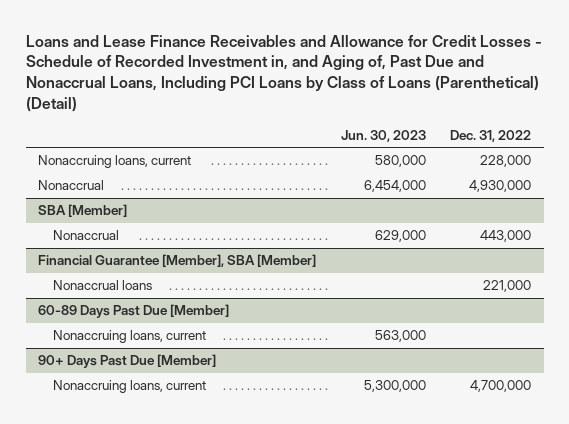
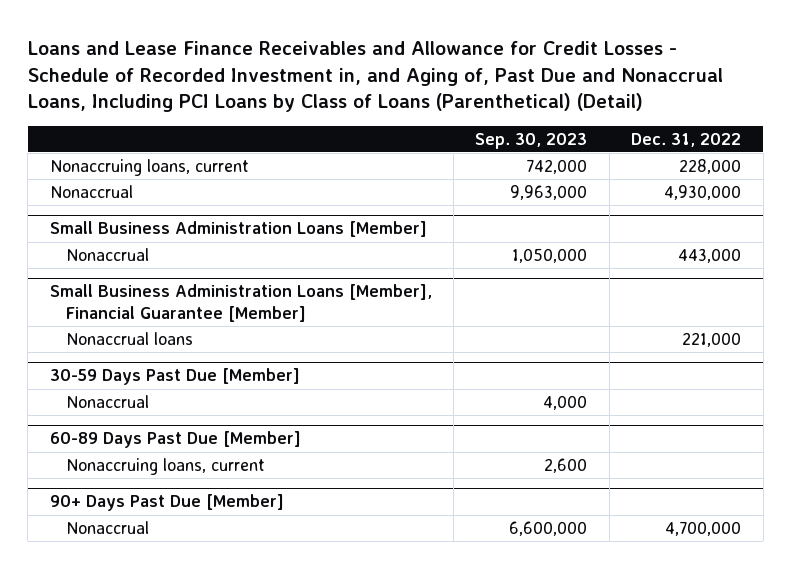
[340,129,426,142] Jun. 30, 2023 -> none
none -> [475,132,588,149] Sep. 30, 2023
[38,204,128,218] SBA [Member] -> [49,221,427,238] Small Business Administration Loans [Member]
[38,254,317,268] Financial Guarantee [Member], SBA [Member] -> none
none -> [49,284,432,322] Small Business Administration Loans [Member], Financial Guarantee [Member]
none -> [49,368,300,386] 30-59 Days Past Due [Member]
none -> [66,394,150,408] Nonaccrual
[53,380,207,394] Nonaccruing loans, current -> none
none -> [66,520,150,534] Nonaccrual

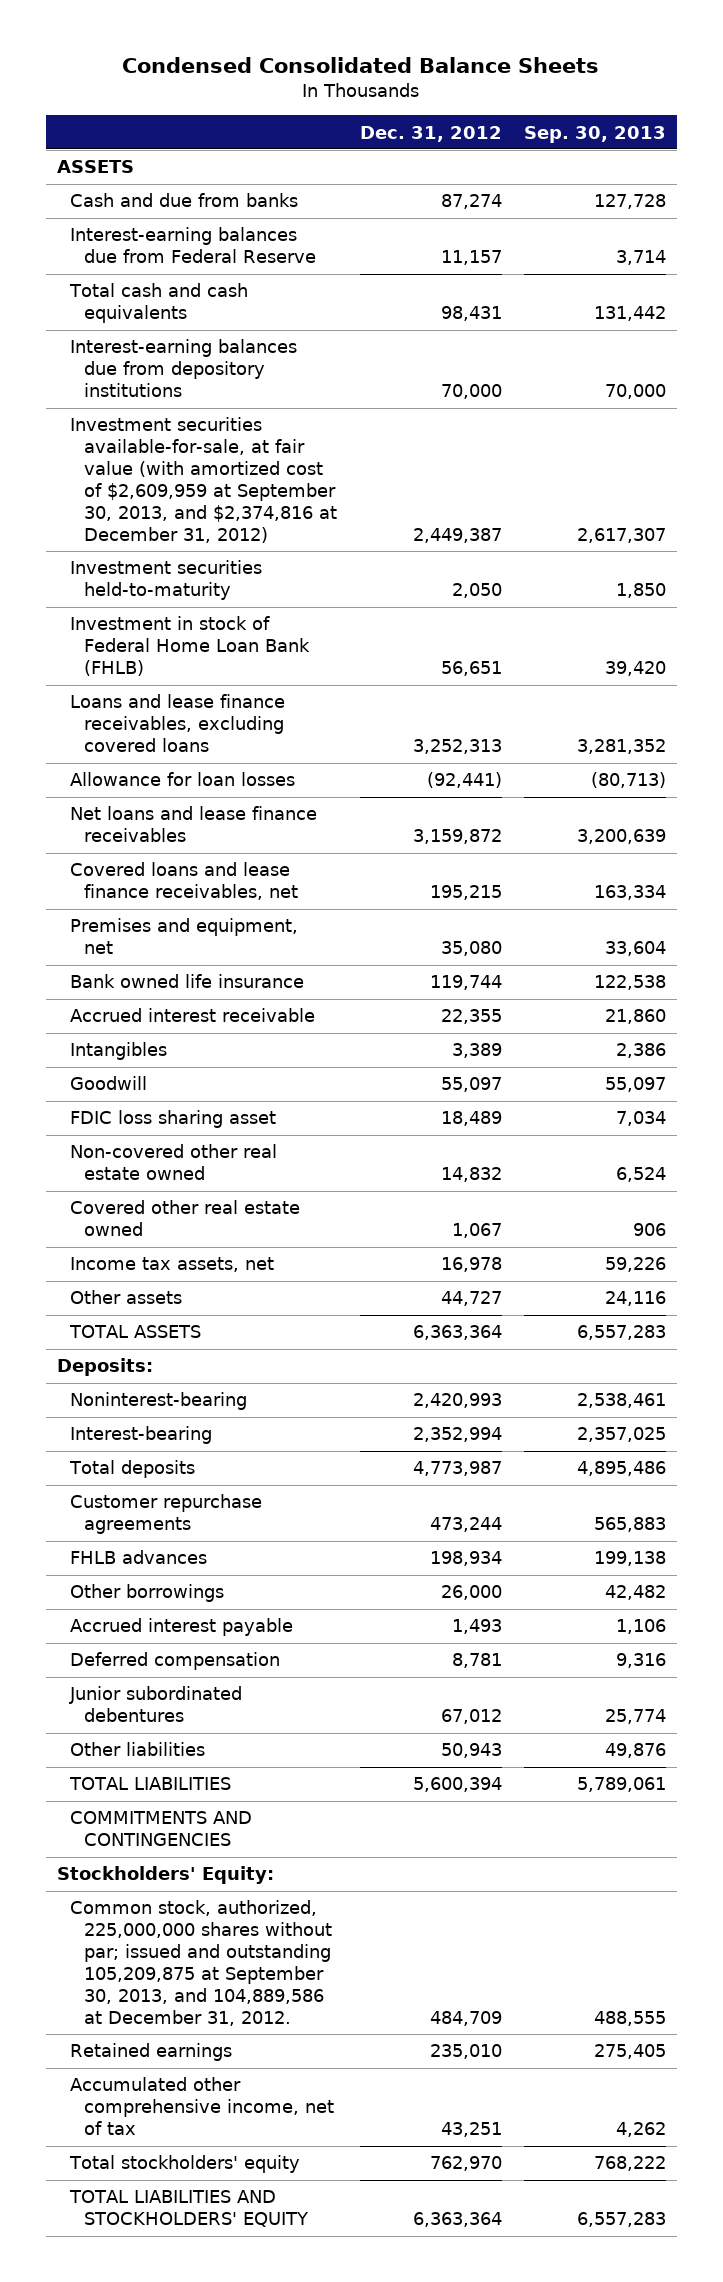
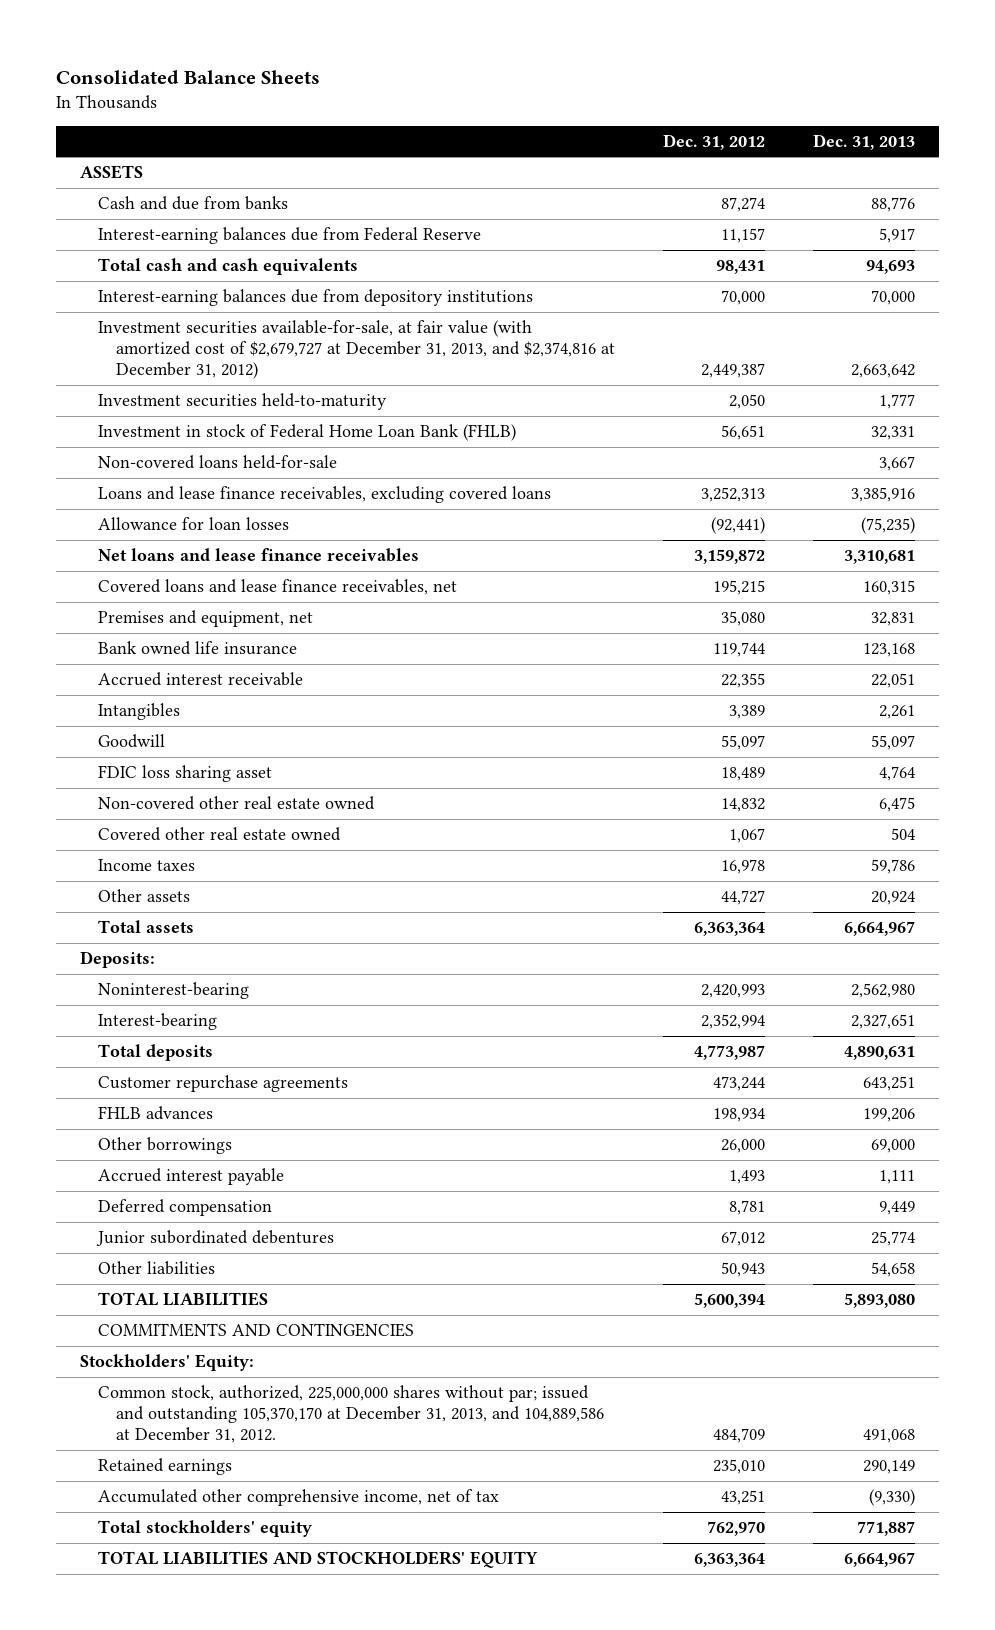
[122,57,600,74] Condensed Consolidated Balance Sheets -> [56,70,321,85] Consolidated Balance Sheets
[523,125,666,143] Sep. 30, 2013 -> none
none -> [813,133,916,150] Dec. 31, 2013
[70,417,338,544] Investment securities available-for-sale, at fair value (with amortized cost of $2,609,959 at September 30, 2013, and $2,374,816 at December 31, 2012) -> [98,320,615,380] Investment securities available-for-sale, at fair value (with amortized cost of $2,679,727 at December 31, 2013, and $2,374,816 at December 31, 2012)
none -> [98,455,338,470] Non-covered loans held-for-sale
[70,1257,275,1273] Income tax assets, net -> [98,859,196,872] Income taxes
[69,1325,202,1339] TOTAL ASSETS -> [98,920,195,934] Total assets
[70,1900,333,2027] Common stock, authorized, 225,000,000 shares without par; issued and outstanding 105,209,875 at September 30, 2013, and 104,889,586 at December 31, 2012. -> [98,1385,604,1444] Common stock, authorized, 225,000,000 shares without par; issued and outstanding 105,370,170 at December 31, 2013, and 104,889,586 at December 31, 2012.

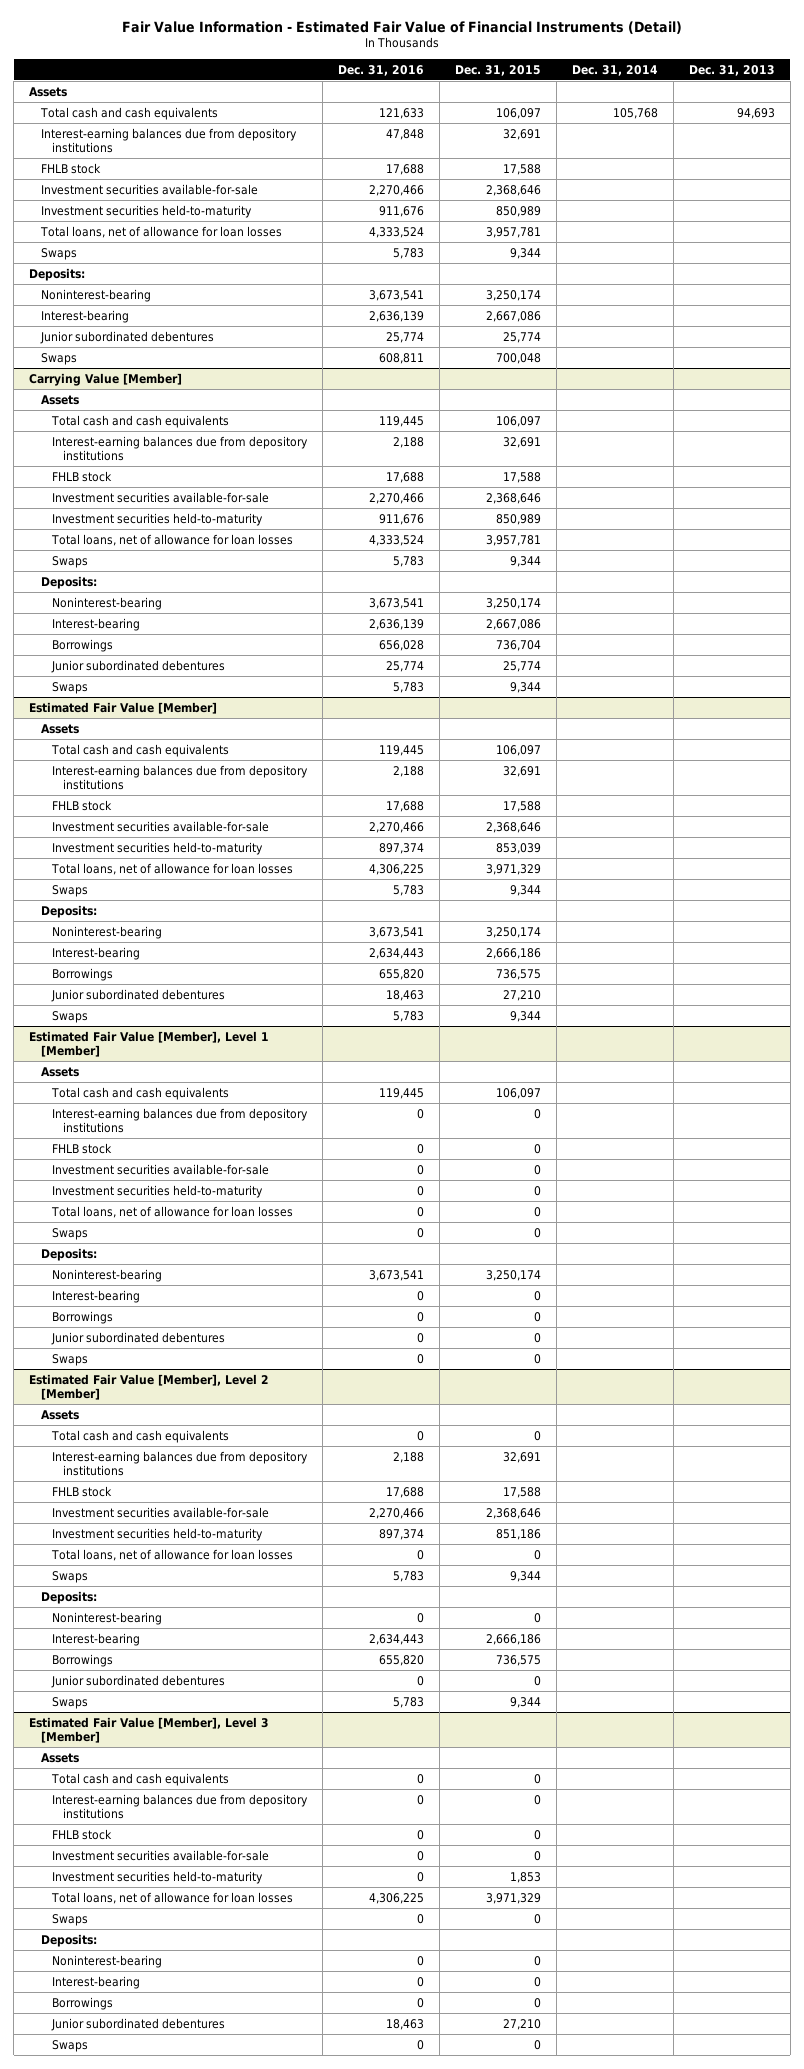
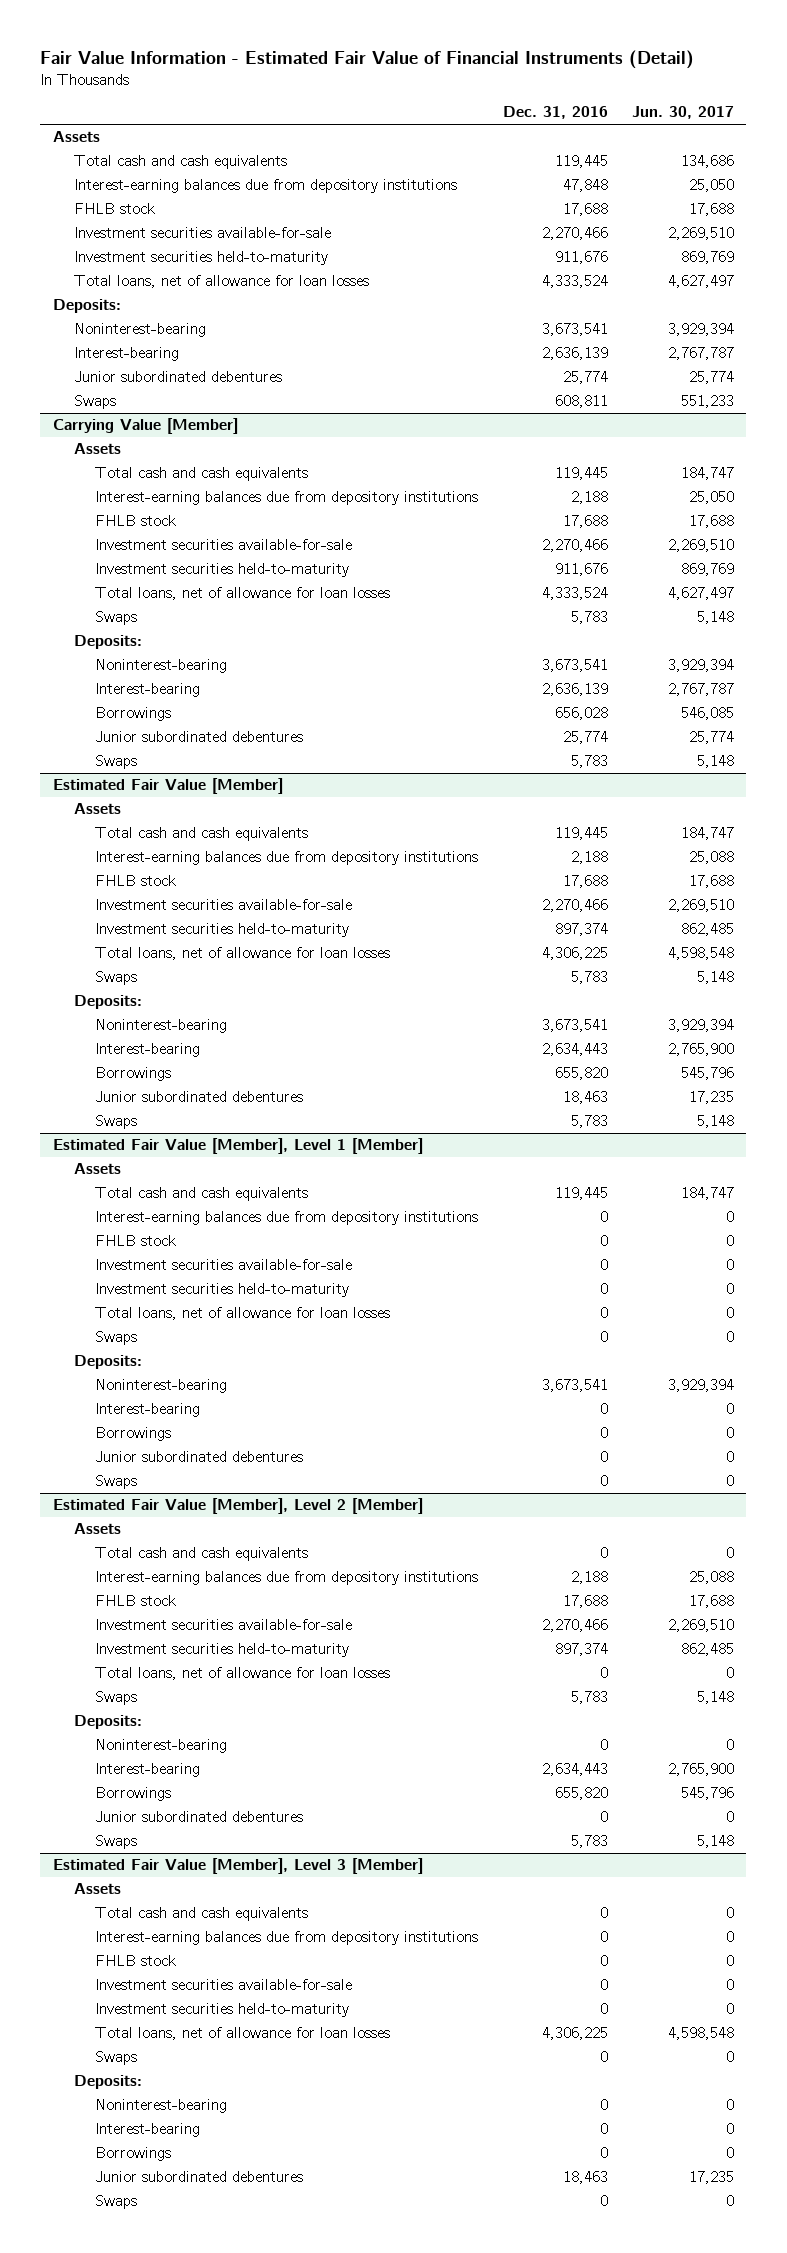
[454,64,541,76] Dec. 31, 2015 -> none
[571,64,658,76] Dec. 31, 2014 -> none
[688,64,775,76] Dec. 31, 2013 -> none
none -> [632,106,735,120] Jun. 30, 2017
[378,107,424,119] 121,633 -> [554,155,608,169] 119,445
[40,247,77,260] Swaps -> none

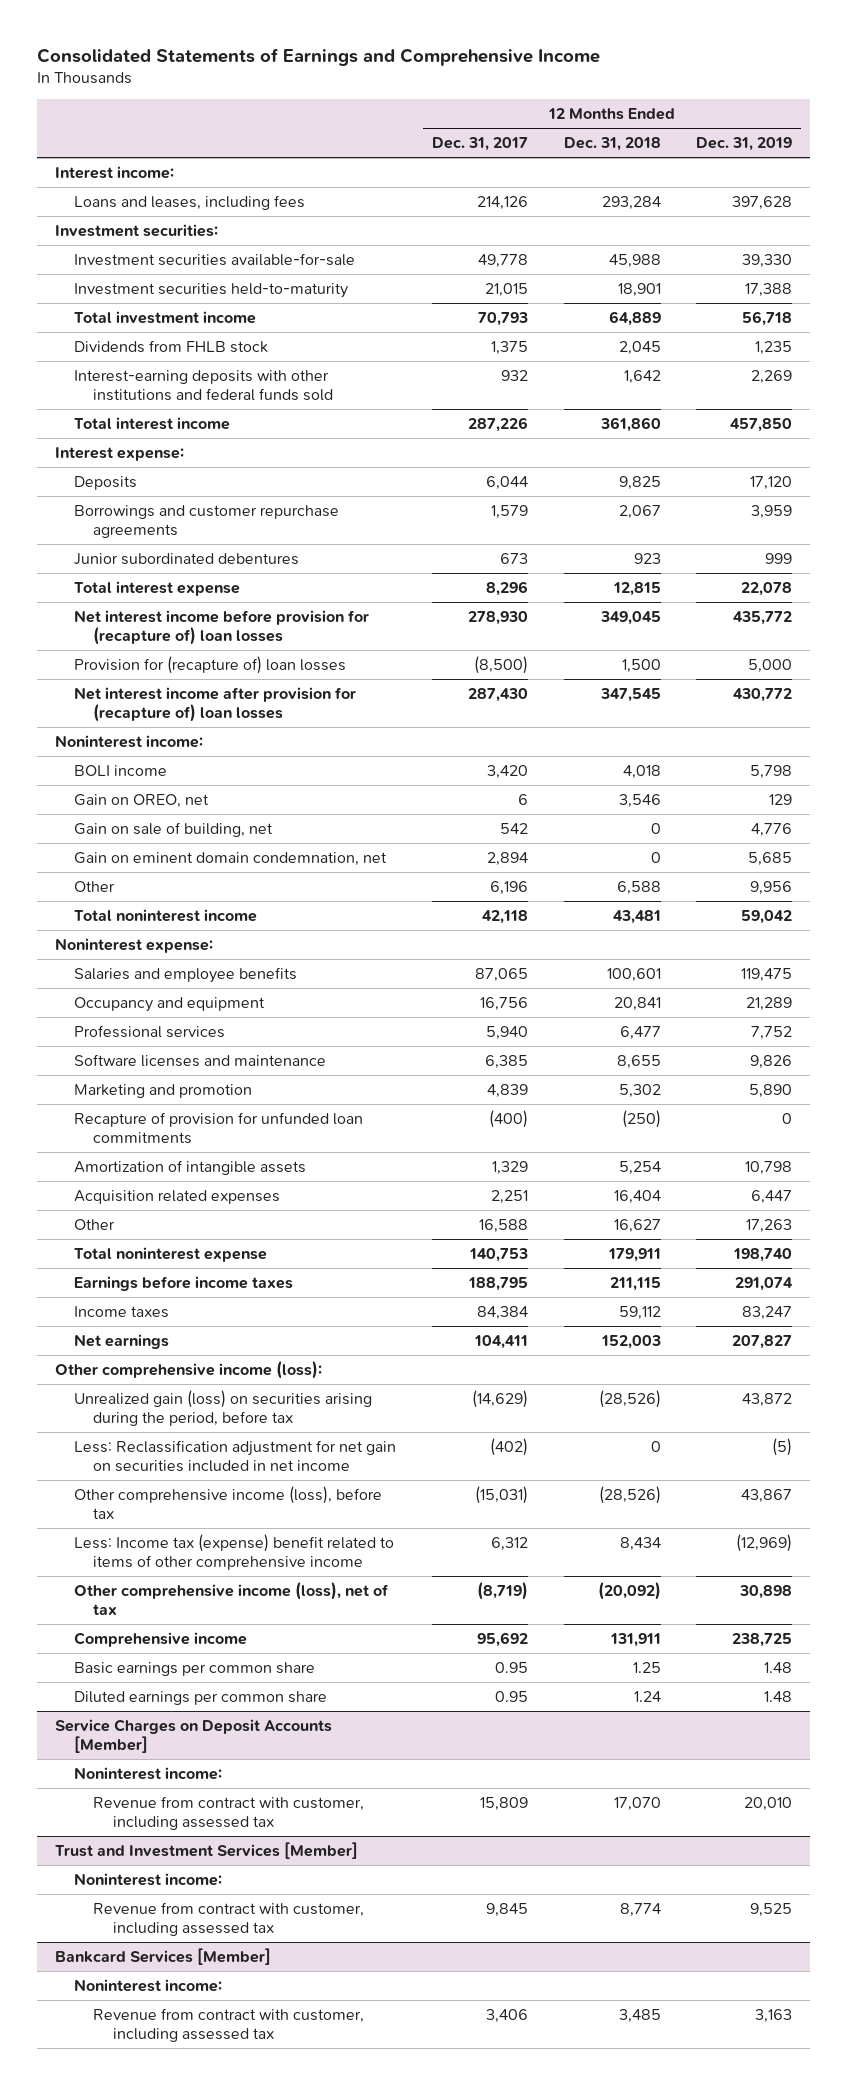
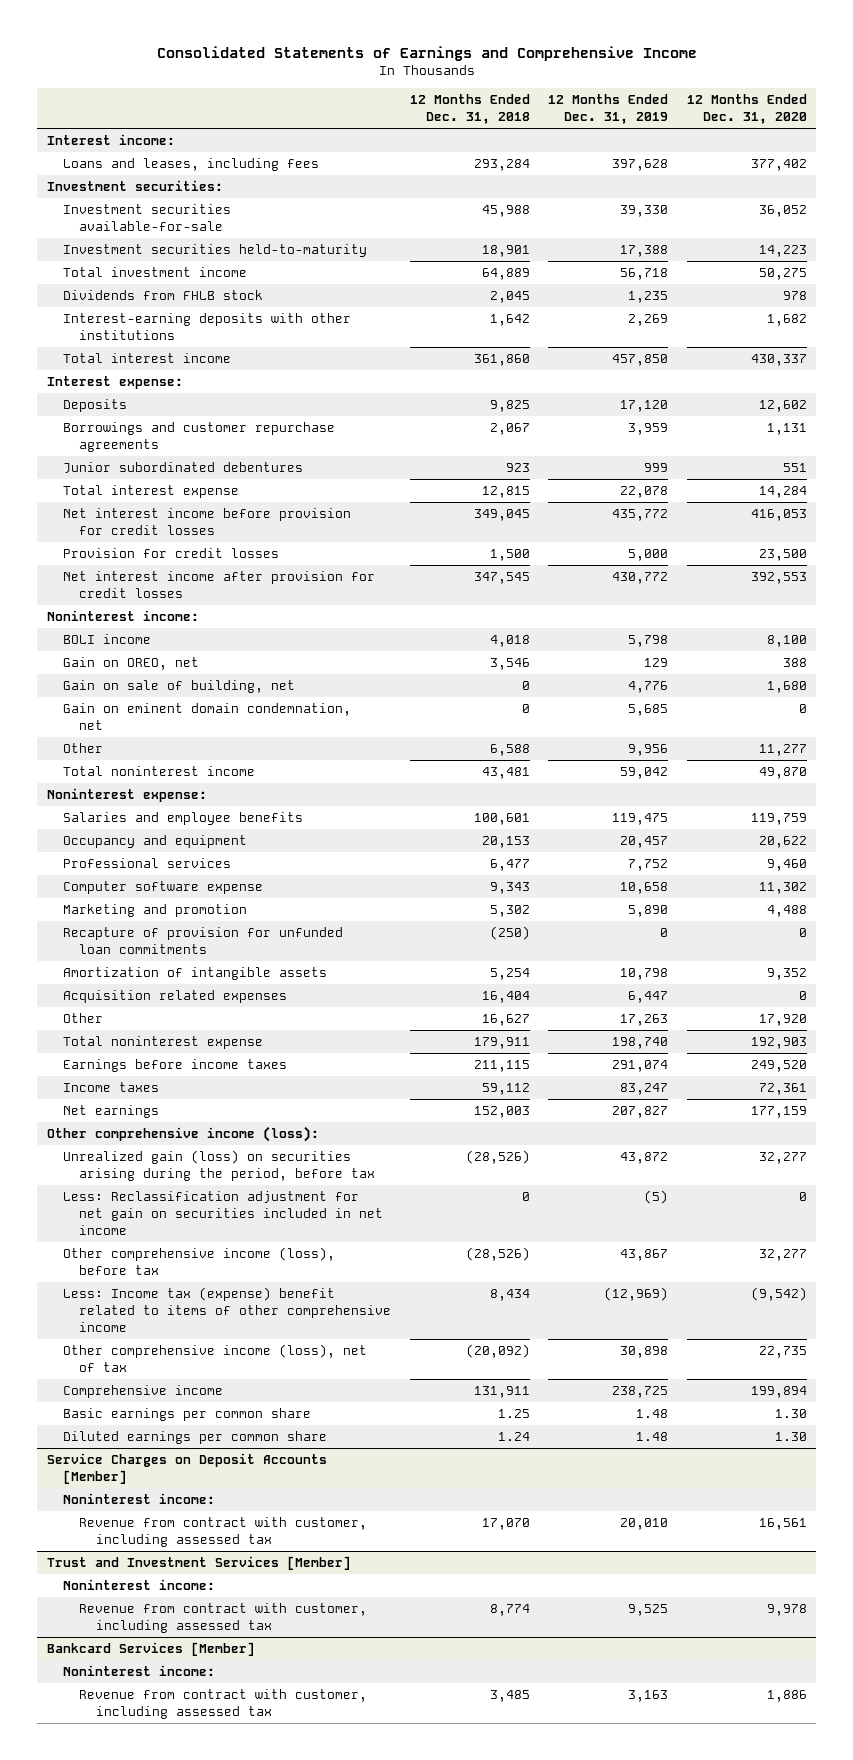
[431,137,528,152] Dec. 31, 2017 -> none
none -> [686,94,807,124] 12 Months Ended Dec. 31, 2020
[73,369,334,402] Interest-earning deposits with other institutions and federal funds sold -> [62,313,351,341] Interest-earning deposits with other institutions
[73,609,369,646] Net interest income before provision for (recapture of) loan losses -> [62,508,351,536] Net interest income before provision for credit losses
[73,655,346,674] Provision for (recapture of) loan losses -> [62,548,279,559] Provision for credit losses
[73,686,356,723] Net interest income after provision for (recapture of) loan losses -> [62,571,375,599] Net interest income after provision for credit losses
[613,996,661,1011] 20,841 -> [481,836,530,849] 20,153
[746,996,793,1011] 21,289 -> [620,836,669,849] 20,457
[73,1053,326,1067] Software licenses and maintenance -> none
none -> [62,881,263,895] Computer software expense

